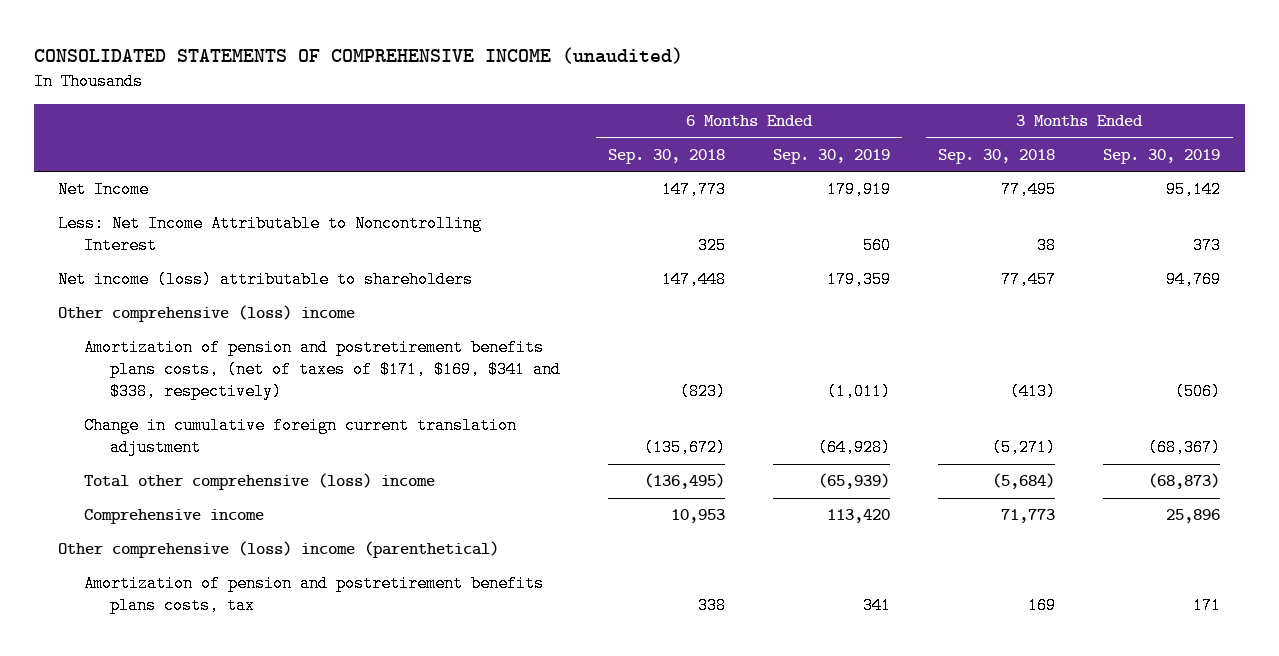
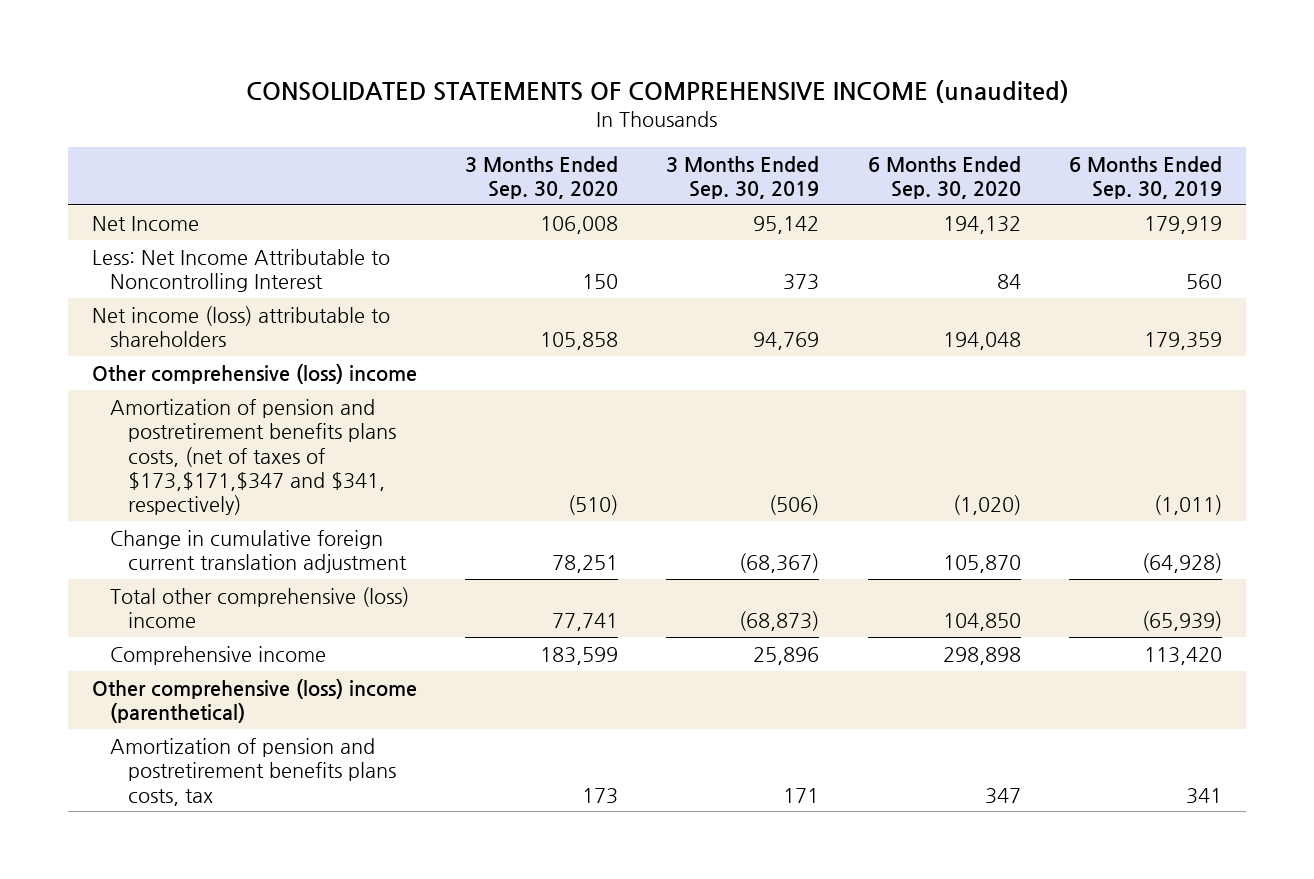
[607,148,725,164] Sep. 30, 2018 -> none
[938,148,1056,164] Sep. 30, 2018 -> none
none -> [465,155,619,199] 3 Months Ended Sep. 30, 2020
none -> [867,155,1021,199] 6 Months Ended Sep. 30, 2020
[84,339,561,401] Amortization of pension and postretirement benefits plans costs, (net of taxes of $171, $169, $341 and $338, respectively) -> [109,399,396,516] Amortization of pension and postretirement benefits plans costs, (net of taxes of $173,$171,$347 and $341, respectively)

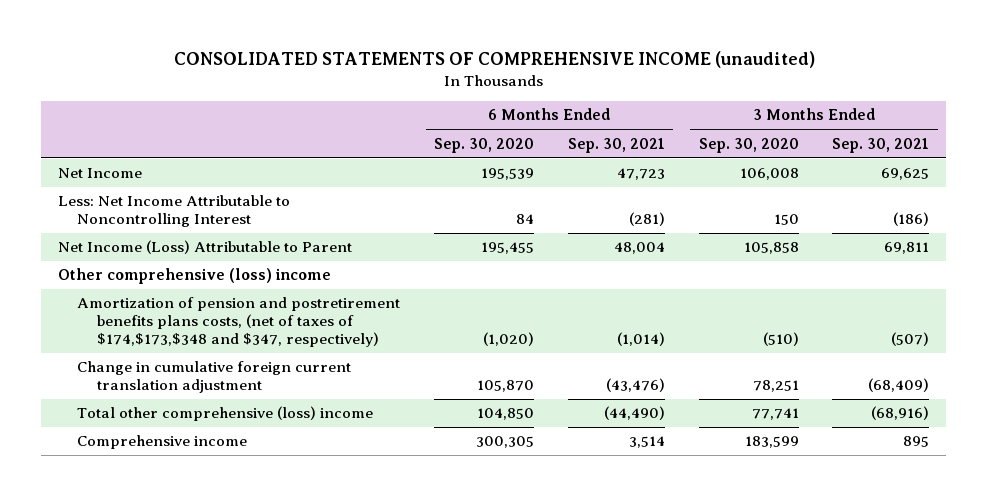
[666,155,820,199] 3 Months Ended Sep. 30, 2019 -> none
[1069,155,1223,199] 6 Months Ended Sep. 30, 2019 -> none
none -> [567,137,665,153] Sep. 30, 2021
none -> [832,137,930,153] Sep. 30, 2021
[942,216,1021,235] 194,132 -> [481,168,535,181] 195,539
[91,306,390,348] Net income (loss) attributable to shareholders -> [58,240,353,255] Net Income (Loss) Attributable to Parent
[942,332,1021,351] 194,048 -> [481,242,535,255] 195,455
[109,399,396,516] Amortization of pension and postretirement benefits plans costs, (net of taxes of $173,$171,$347 and $341, respectively) -> [77,297,401,347] Amortization of pension and postretirement benefits plans costs, (net of taxes of $174,$173,$348 and $347, respectively)
[91,679,417,724] Other comprehensive (loss) income (parenthetical) -> none
[109,738,396,806] Amortization of pension and postretirement benefits plans costs, tax -> none
[942,647,1021,666] 298,898 -> [476,436,535,449] 300,305

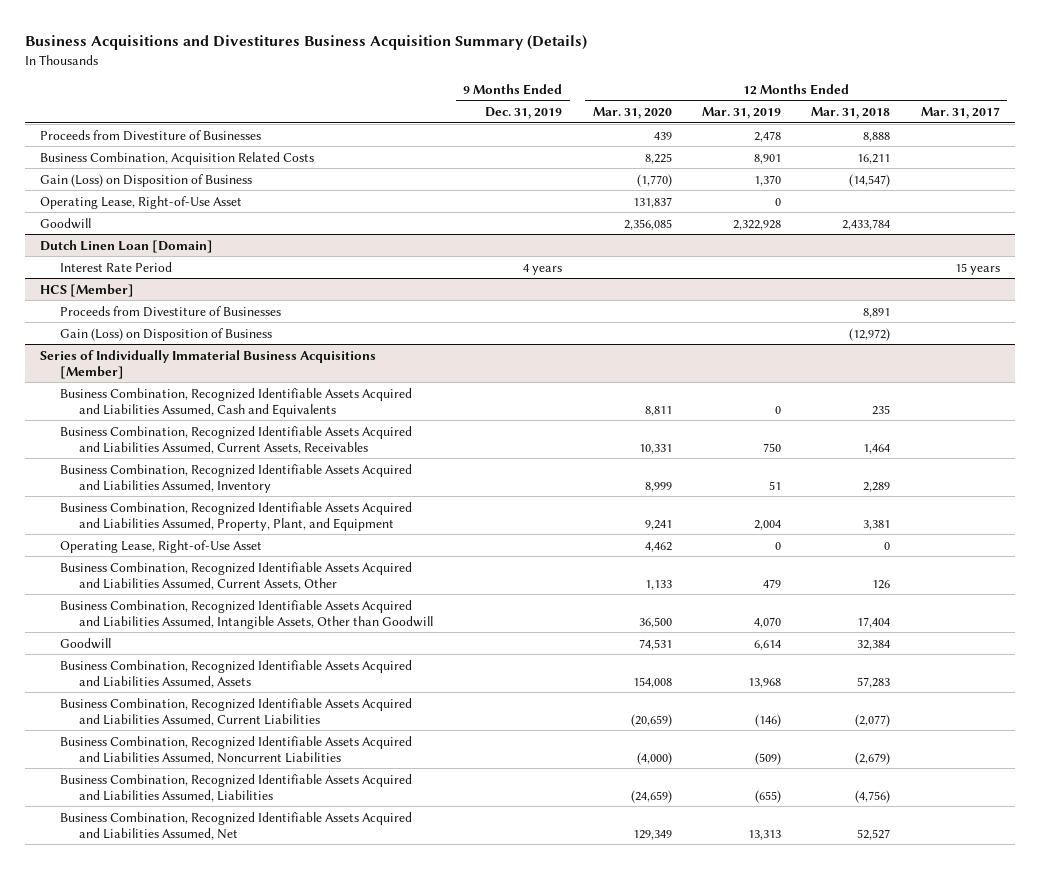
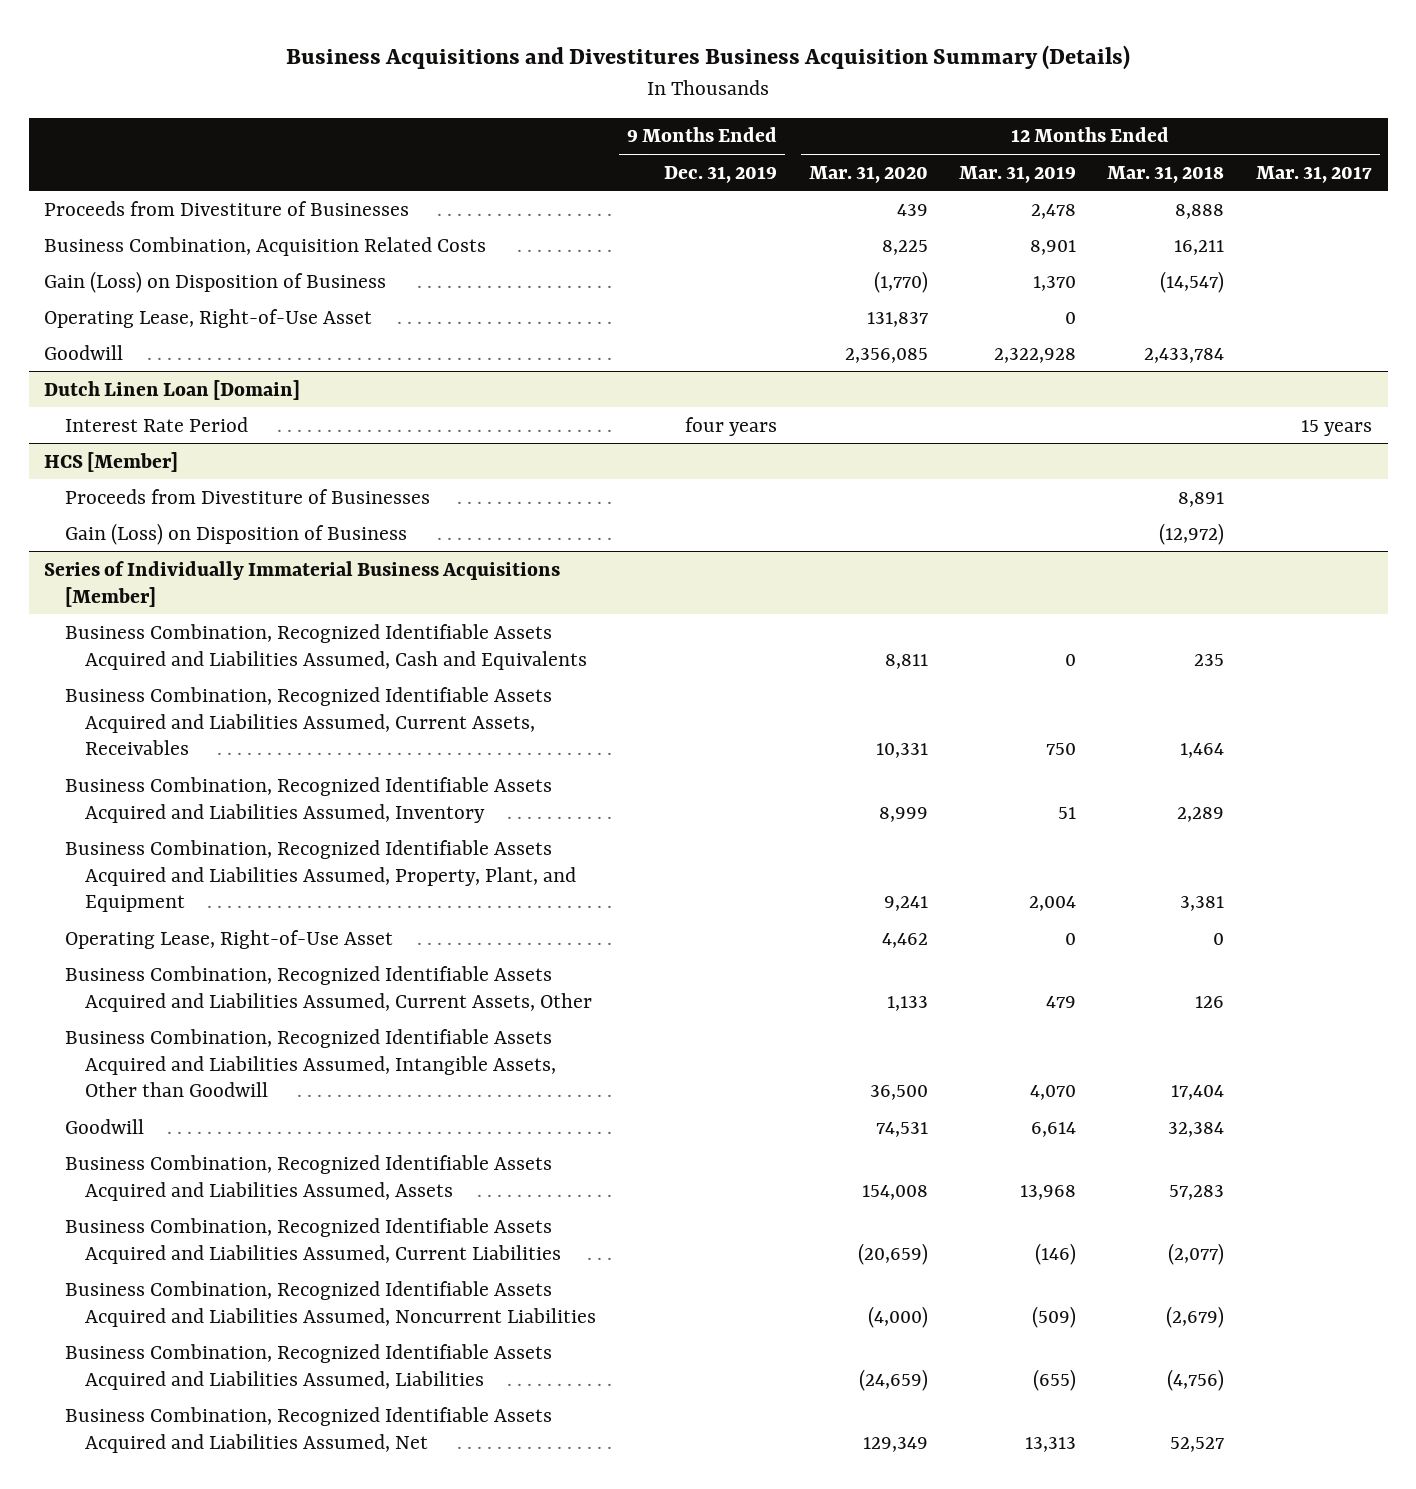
[523,263,563,275] 4 years -> [685,416,778,436] four years

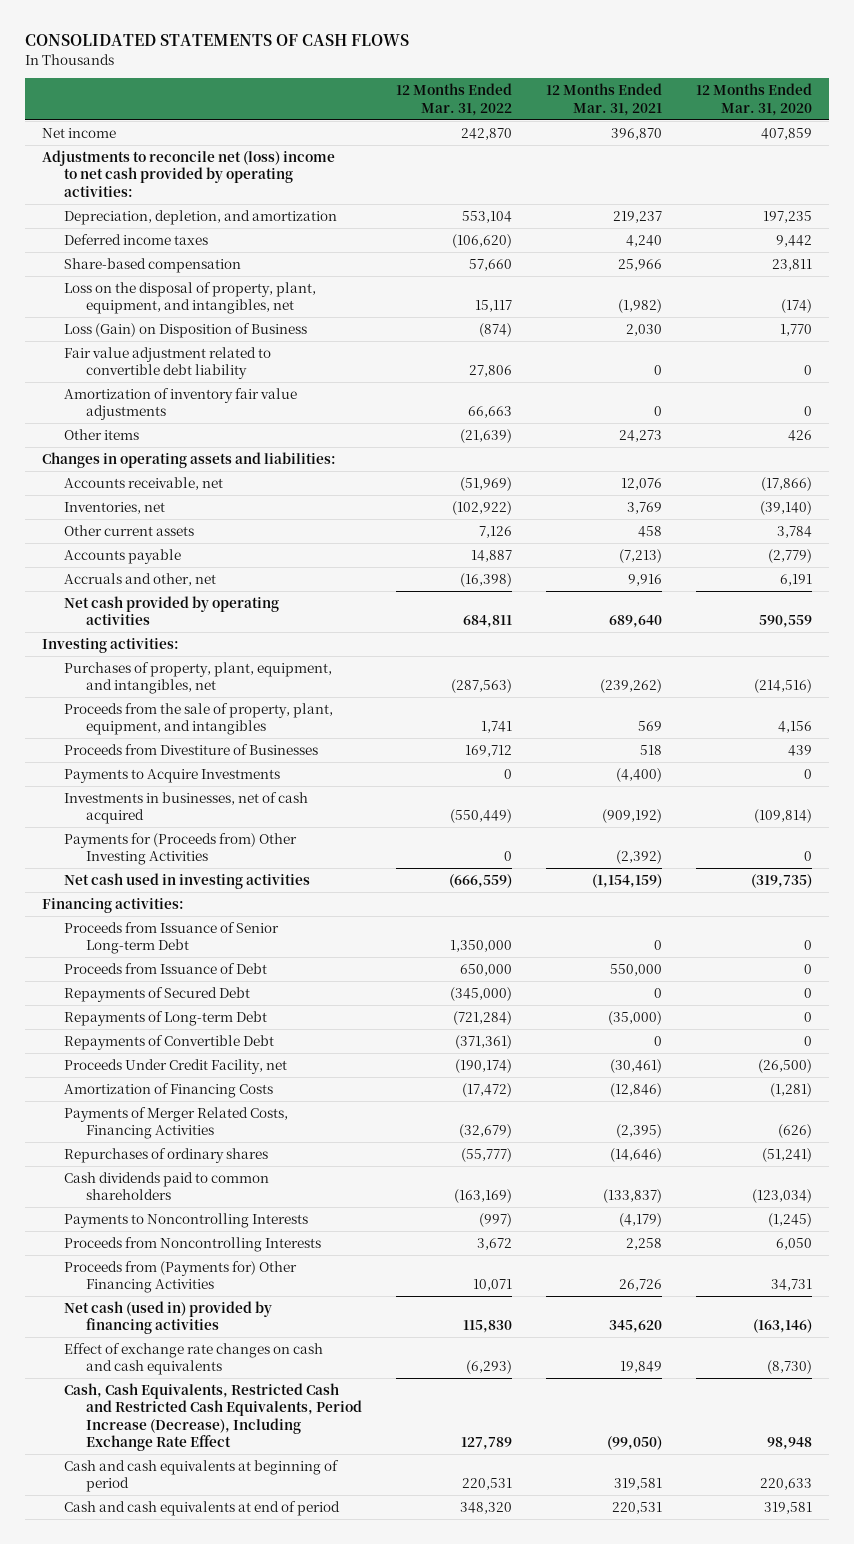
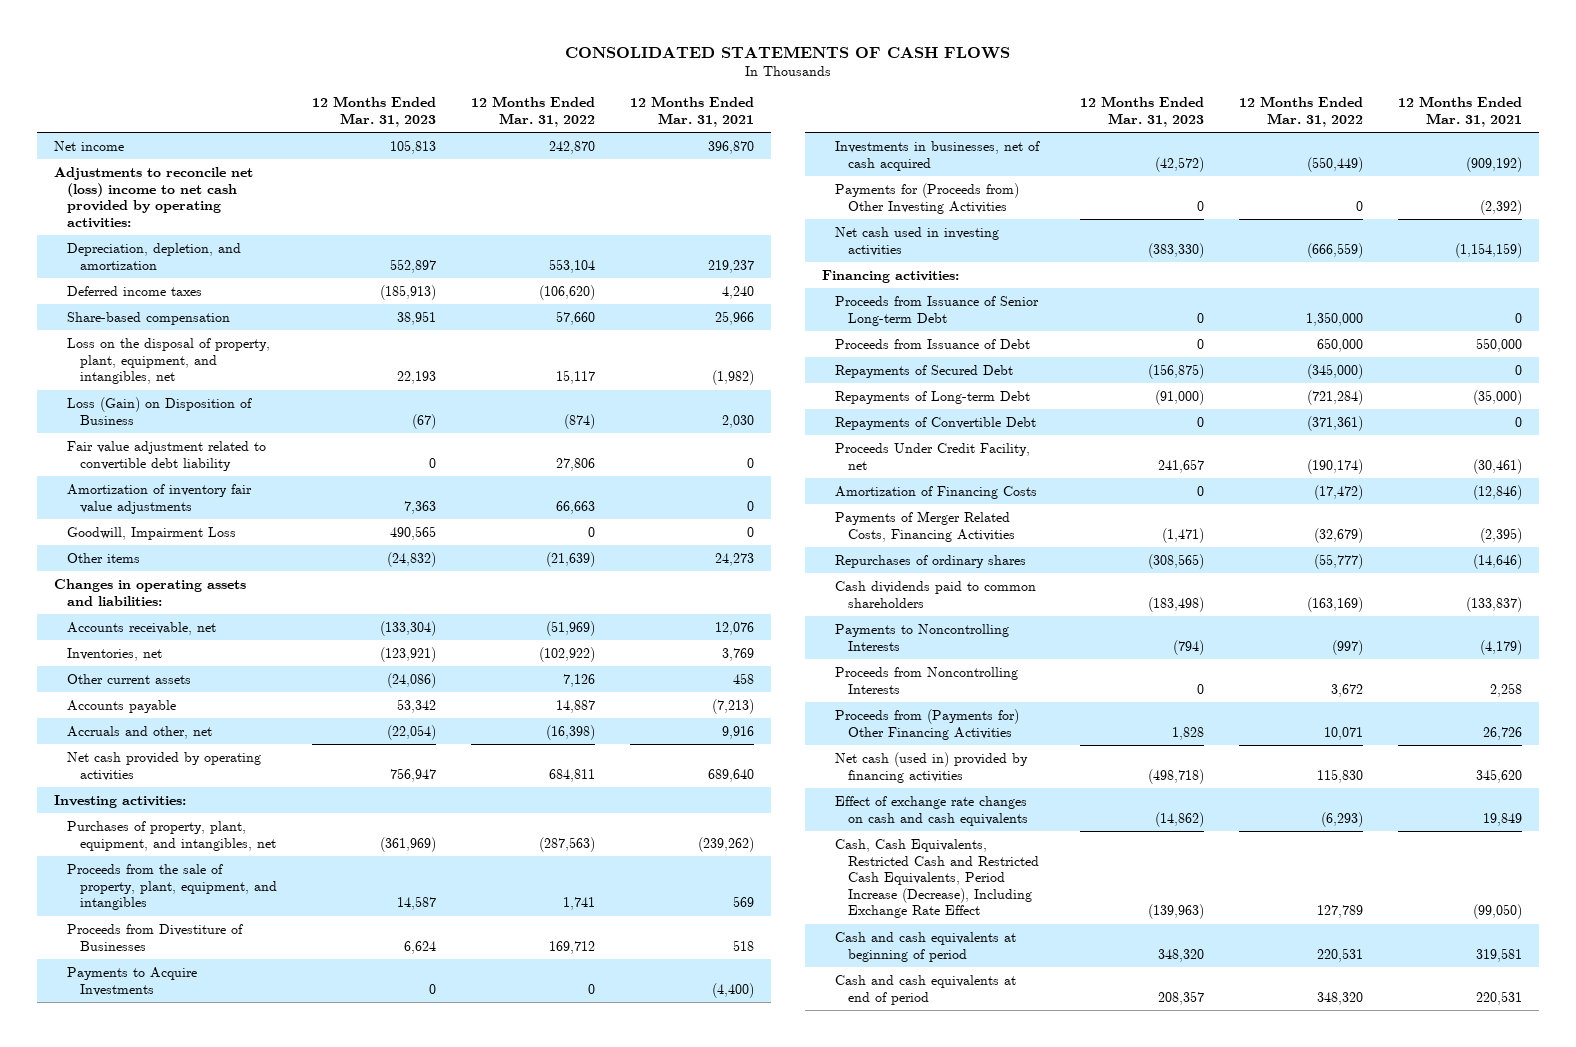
[695,83,812,116] 12 Months Ended Mar. 31, 2020 -> none
none -> [312,96,437,127] 12 Months Ended Mar. 31, 2023
none -> [67,526,237,540] Goodwill, Impairment Loss

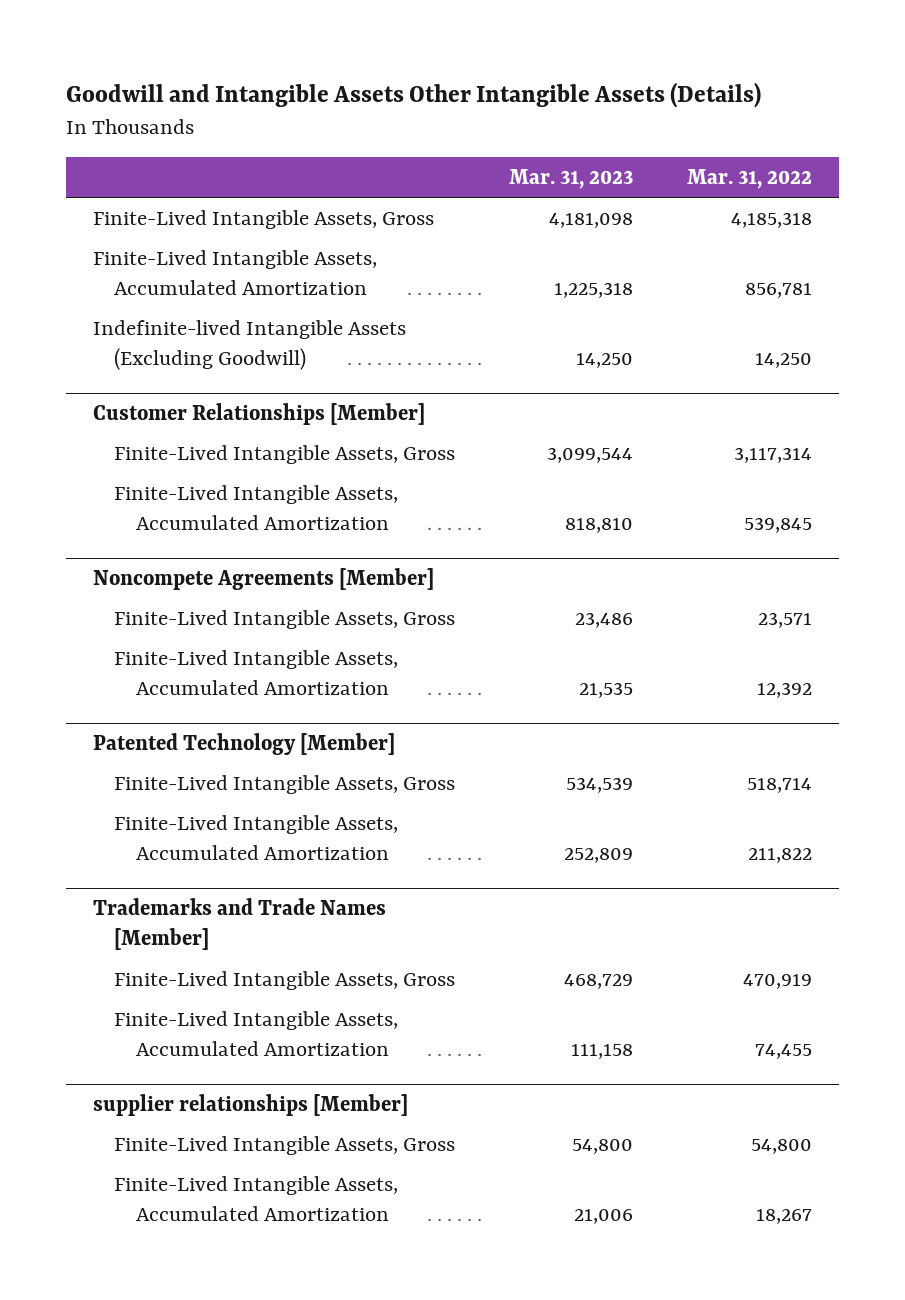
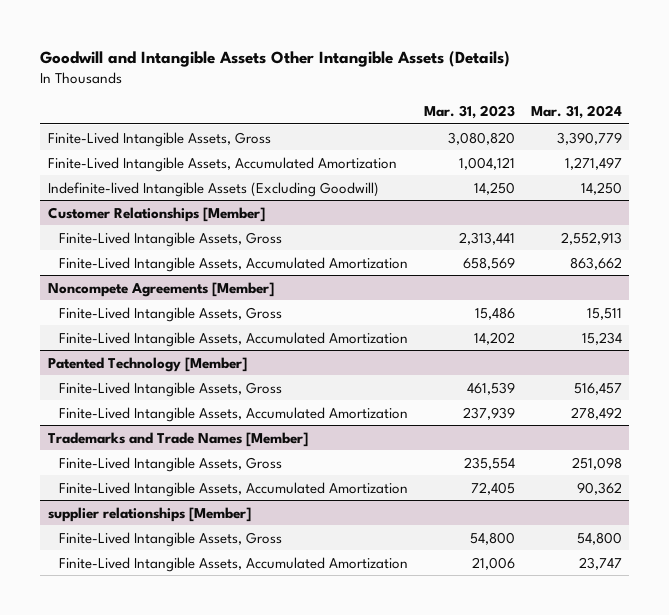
[687,168,813,189] Mar. 31, 2022 -> none
none -> [530,104,622,119] Mar. 31, 2024
[549,212,634,228] 4,181,098 -> [447,131,515,145] 3,080,820
[554,282,634,299] 1,225,318 -> [458,156,515,170] 1,004,121
[547,446,634,463] 3,099,544 -> [458,231,515,245] 2,313,441
[565,518,634,534] 818,810 -> [462,256,515,270] 658,569
[575,611,634,628] 23,486 -> [474,306,515,320] 15,486
[579,682,634,699] 21,535 -> [473,331,515,345] 14,202
[566,776,634,793] 534,539 -> [466,381,515,395] 461,539
[564,848,634,864] 252,809 -> [462,406,515,420] 237,939
[564,973,634,989] 468,729 -> [463,456,515,470] 235,554
[571,1044,634,1060] 111,158 -> [470,481,515,495] 72,405

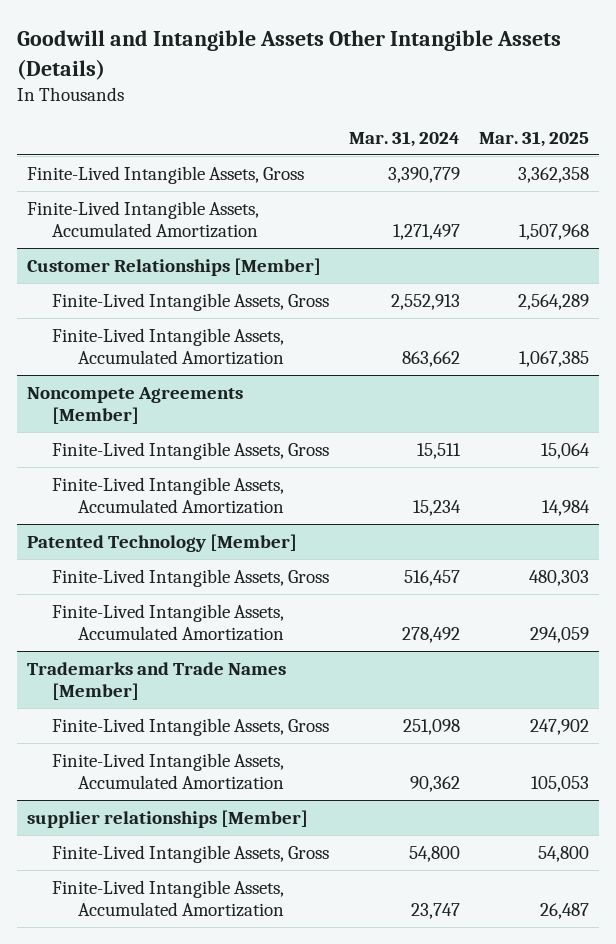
[423,104,515,119] Mar. 31, 2023 -> none
none -> [479,130,590,147] Mar. 31, 2025
[47,181,379,197] Indefinite-lived Intangible Assets (Excluding Goodwill) -> none

